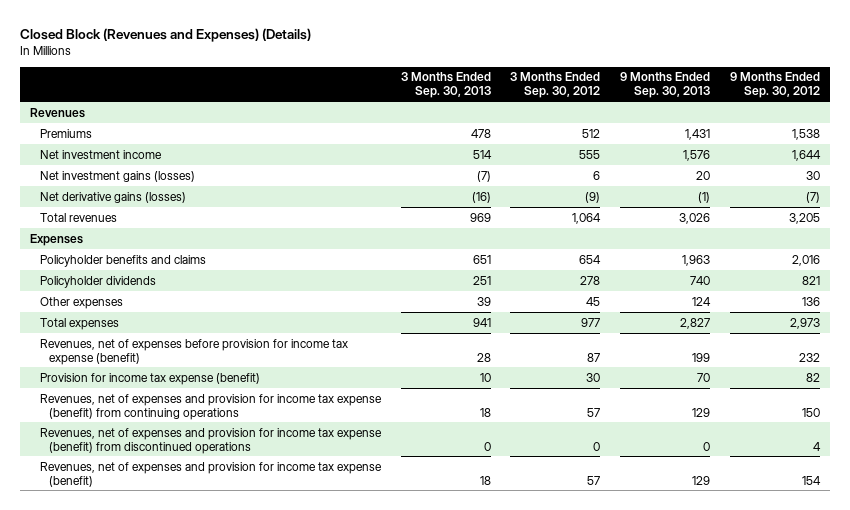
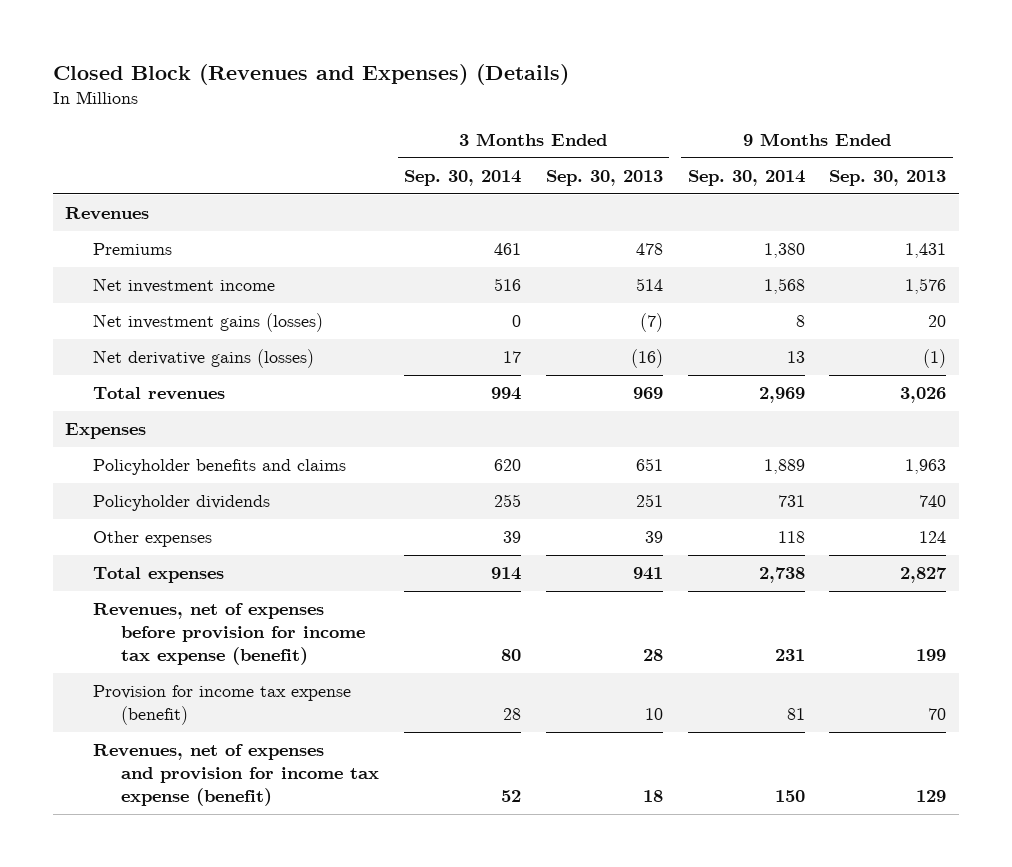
[510,72,601,99] 3 Months Ended Sep. 30, 2012 -> none
[730,72,821,99] 9 Months Ended Sep. 30, 2012 -> none
none -> [404,169,522,186] Sep. 30, 2014
none -> [687,169,805,186] Sep. 30, 2014
[39,393,382,420] Revenues, net of expenses and provision for income tax expense (benefit) from continuing operations -> none
[39,427,382,454] Revenues, net of expenses and provision for income tax expense (benefit) from discontinued operations -> none

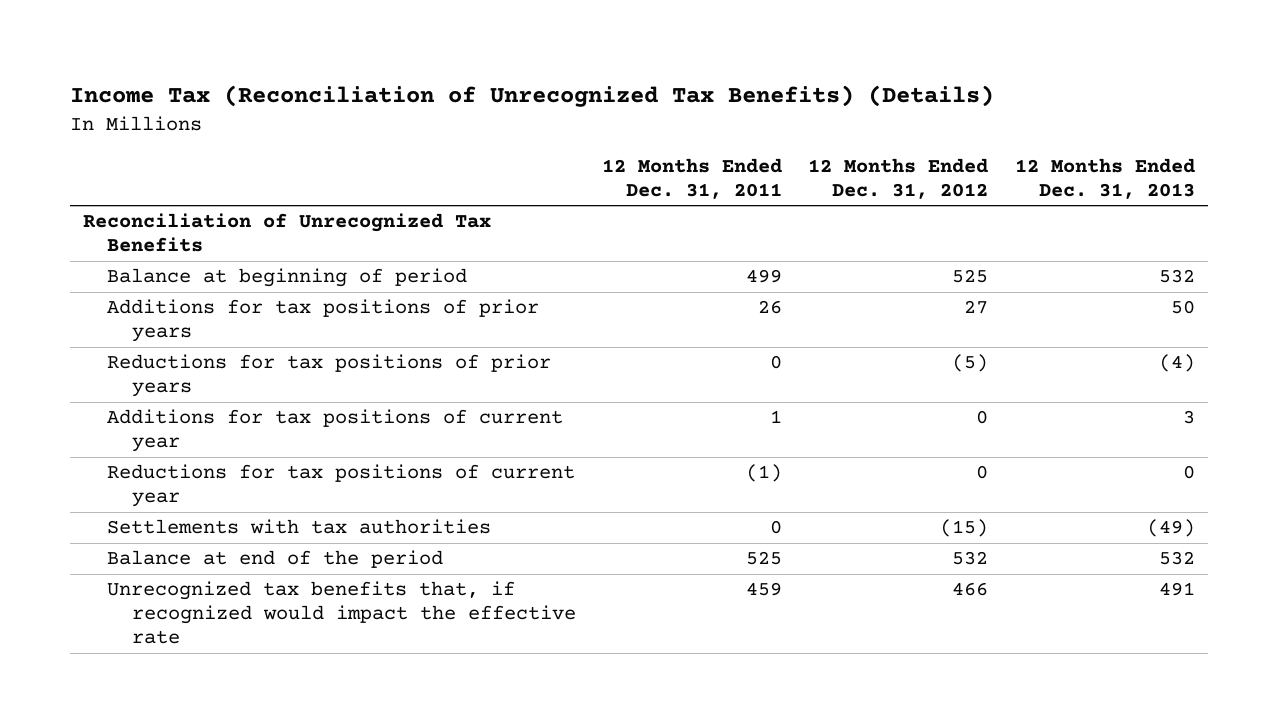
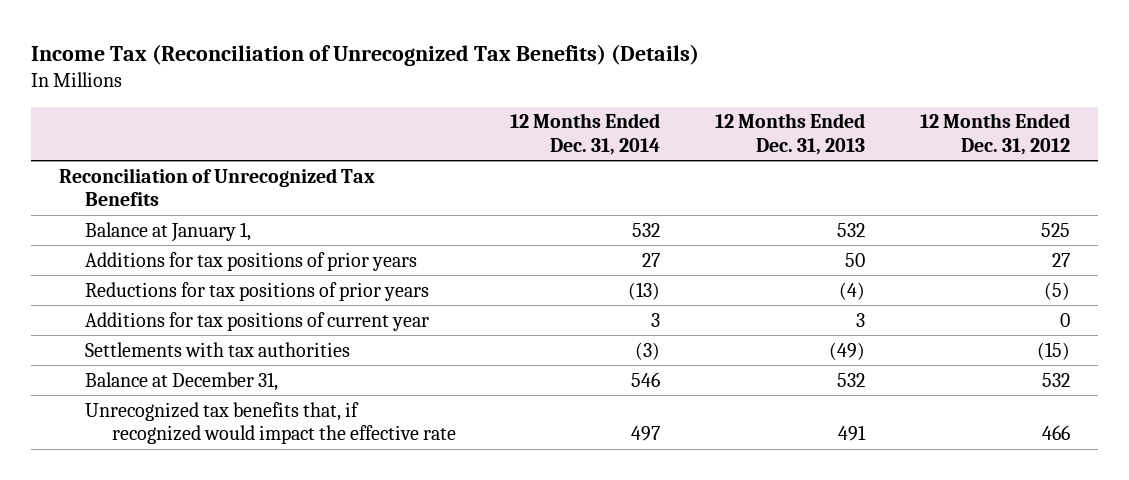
[602,157,783,199] 12 Months Ended Dec. 31, 2011 -> none
none -> [510,113,661,156] 12 Months Ended Dec. 31, 2014
[107,268,468,288] Balance at beginning of period -> [85,221,252,242] Balance at January 1,
[107,464,576,508] Reductions for tax positions of current year -> none
[107,550,444,569] Balance at end of the period -> [85,371,279,391] Balance at December 31,

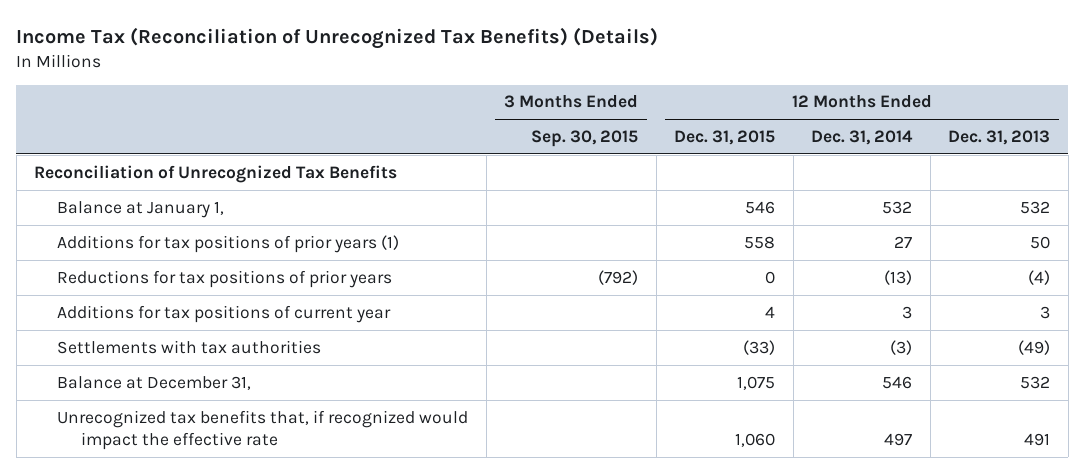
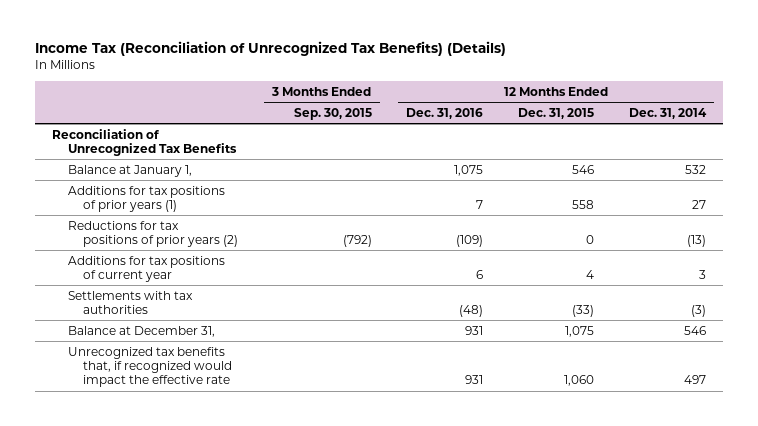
[948,130,1051,146] Dec. 31, 2013 -> none
none -> [406,107,484,119] Dec. 31, 2016
[57,269,393,288] Reductions for tax positions of prior years -> [67,220,238,248] Reductions for tax positions of prior years (2)

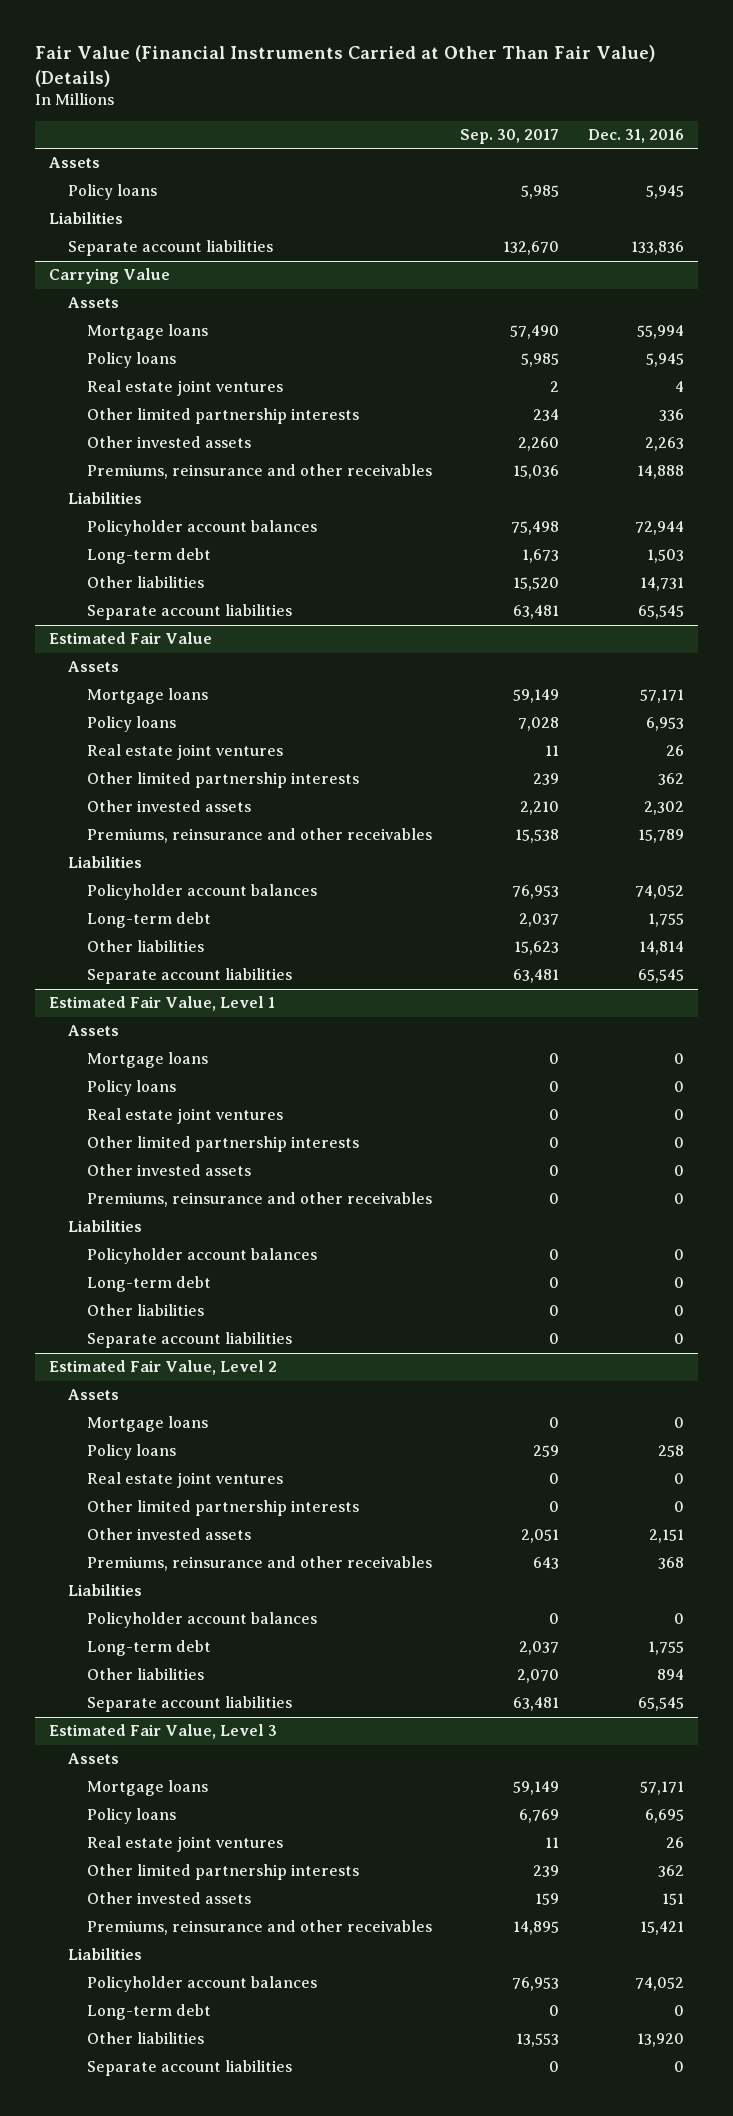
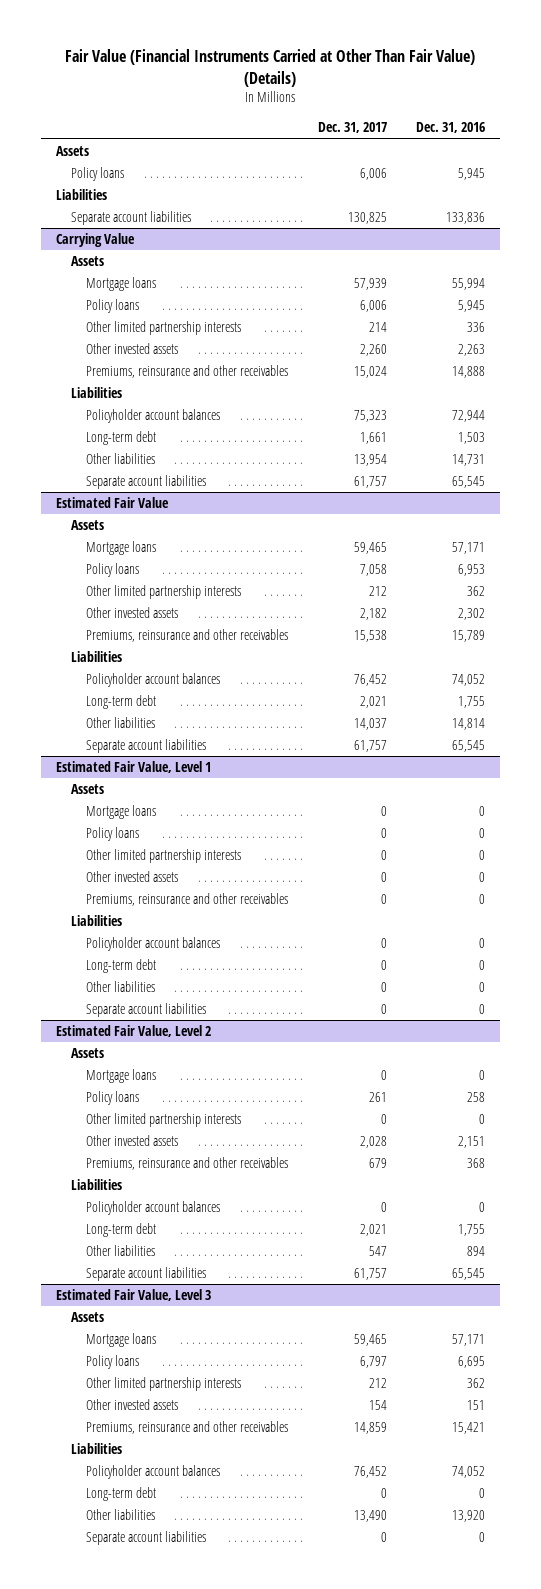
[460,129,560,145] Sep. 30, 2017 -> none
none -> [317,122,387,134] Dec. 31, 2017
[86,380,283,397] Real estate joint ventures -> none
[86,744,283,761] Real estate joint ventures -> none
[86,1108,283,1125] Real estate joint ventures -> none
[86,1472,283,1489] Real estate joint ventures -> none
[86,1836,283,1853] Real estate joint ventures -> none

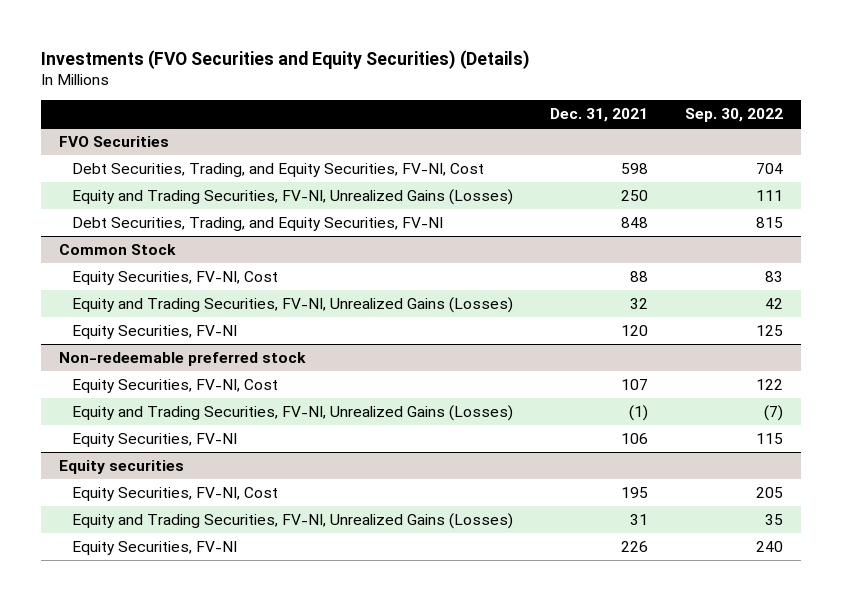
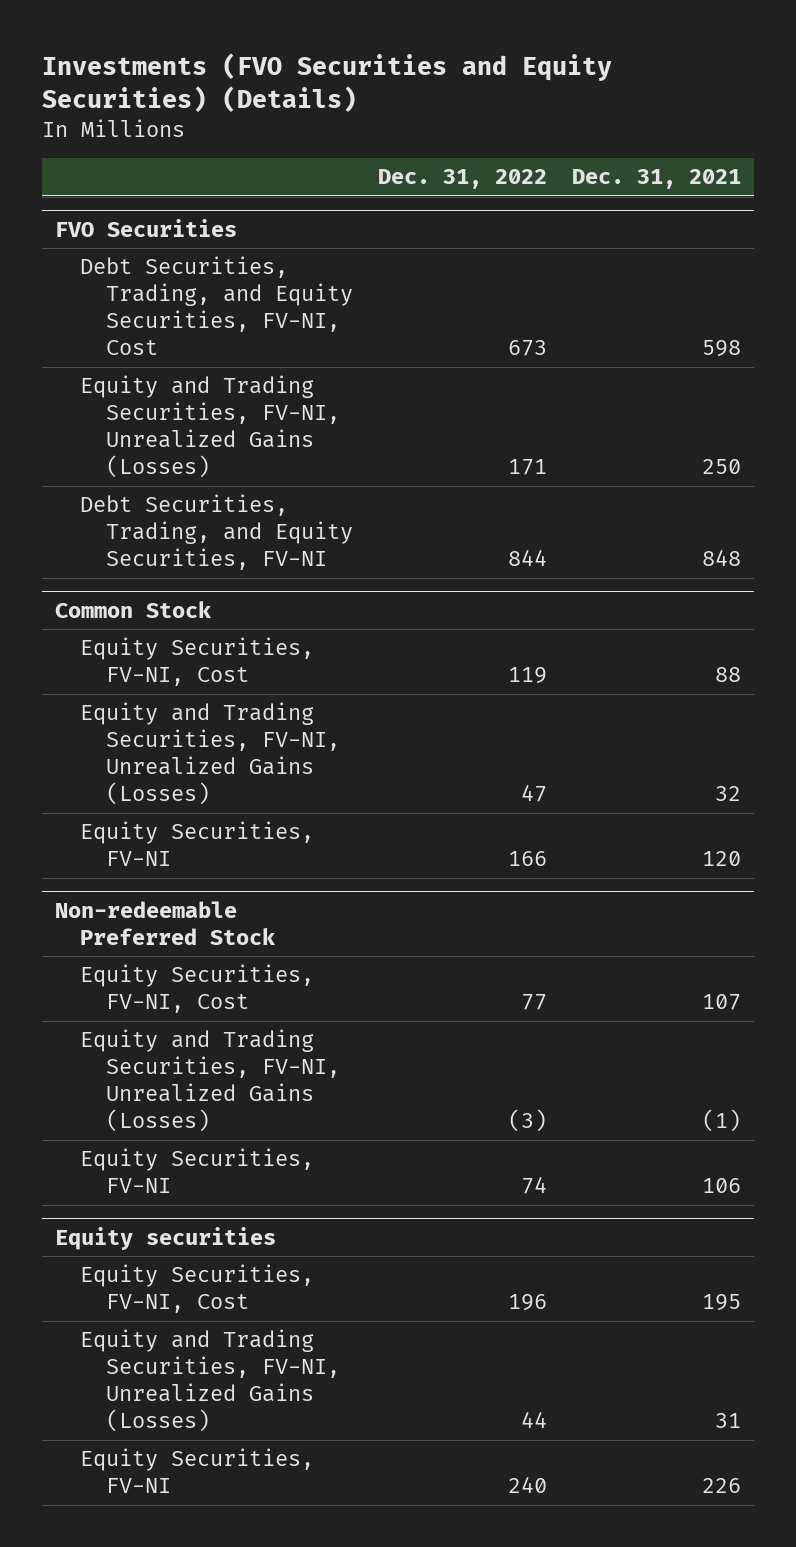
[684,108,783,123] Sep. 30, 2022 -> none
none -> [378,169,548,190] Dec. 31, 2022
[59,351,307,366] Non-redeemable preferred stock -> [54,900,276,945] Non-redeemable Preferred Stock

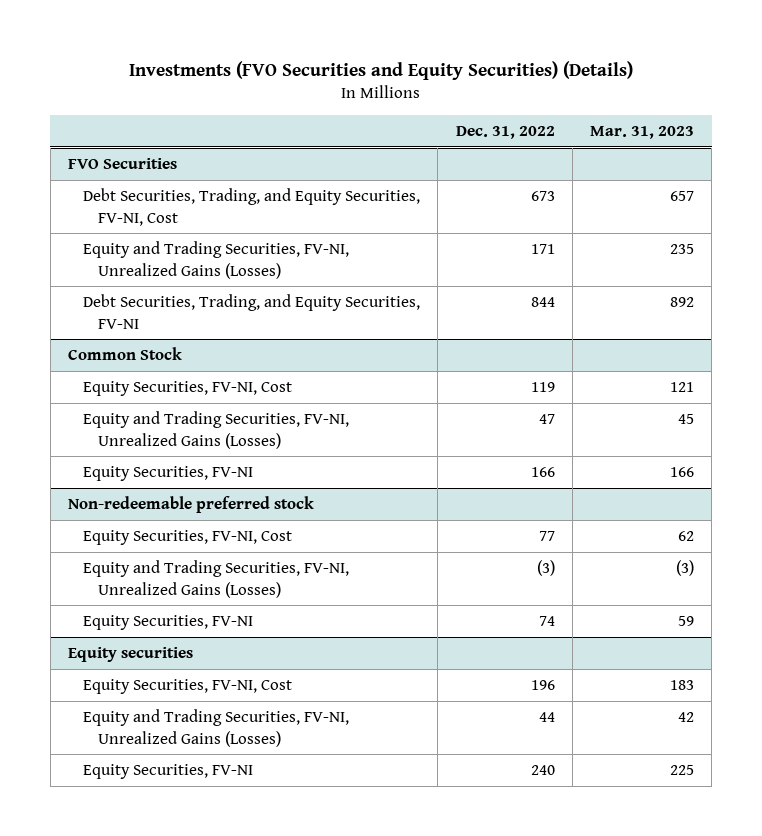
[572,169,742,190] Dec. 31, 2021 -> none
none -> [590,126,695,140] Mar. 31, 2023
[54,900,276,945] Non-redeemable Preferred Stock -> [67,496,314,514] Non-redeemable preferred stock

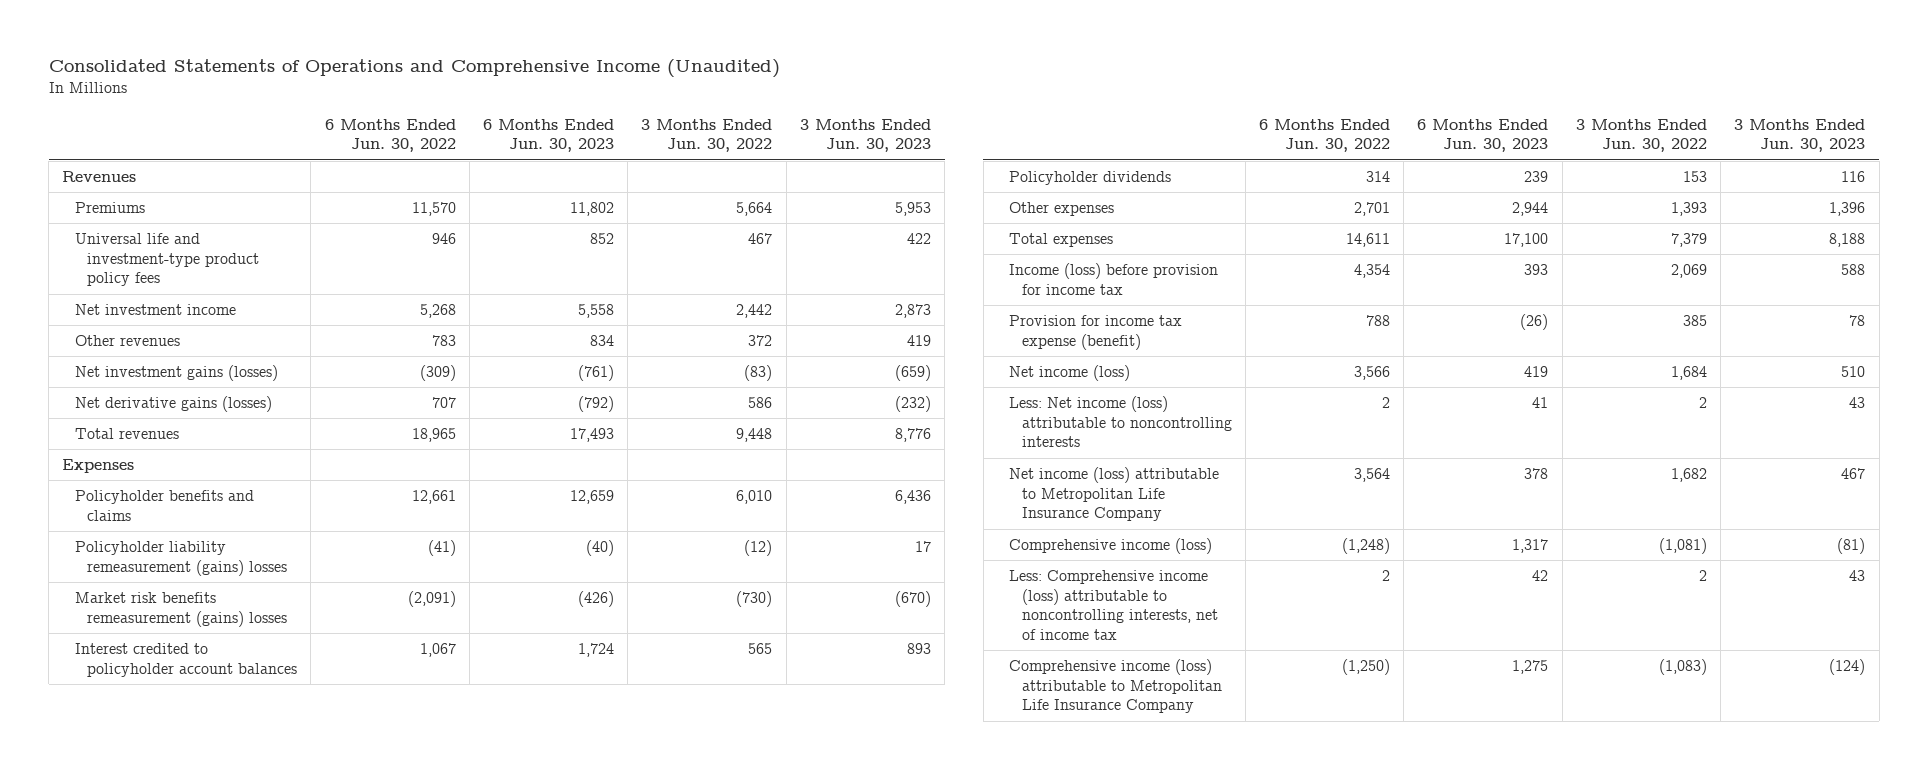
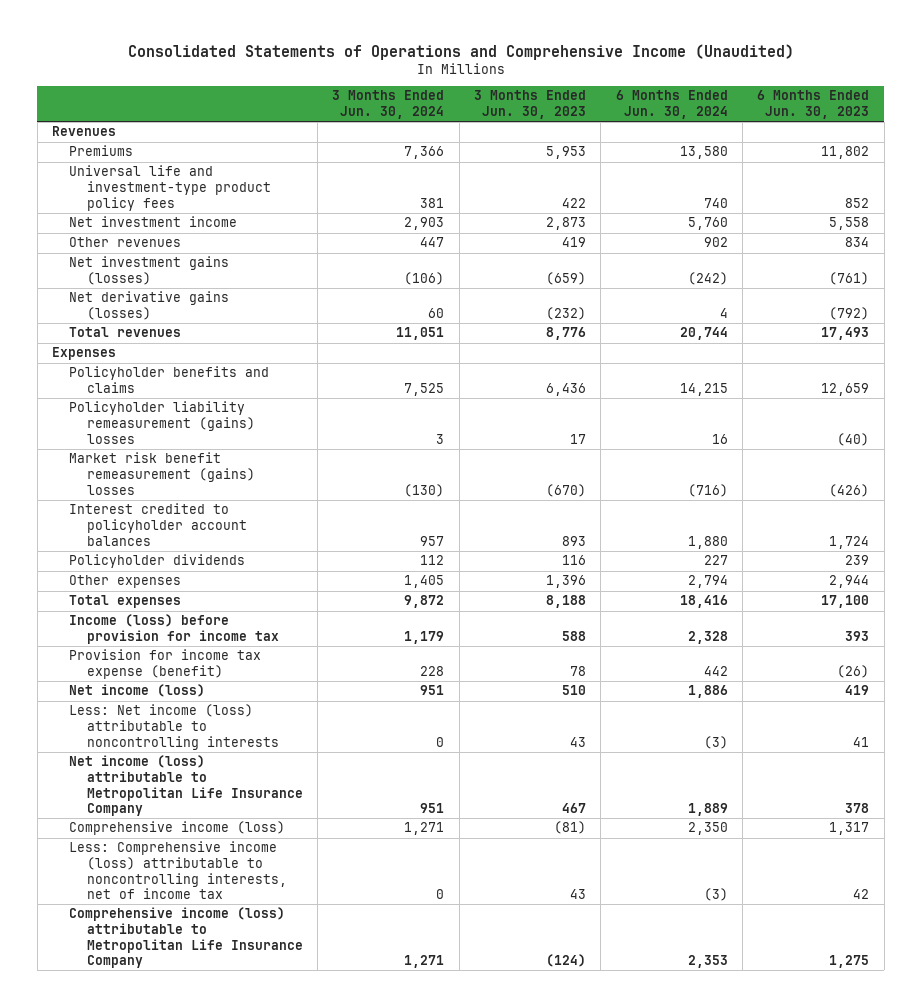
[324,118,456,153] 6 Months Ended Jun. 30, 2022 -> none
[641,118,773,153] 3 Months Ended Jun. 30, 2022 -> none
none -> [332,90,445,119] 3 Months Ended Jun. 30, 2024
none -> [615,90,728,119] 6 Months Ended Jun. 30, 2024
[74,591,288,627] Market risk benefits remeasurement (gains) losses -> [69,452,255,495] Market risk benefit remeasurement (gains) losses

